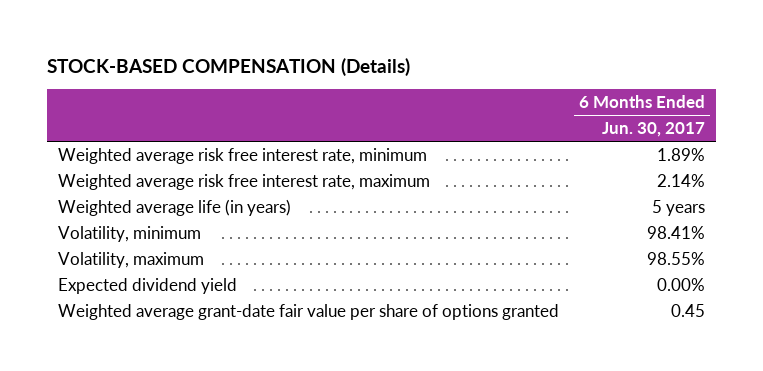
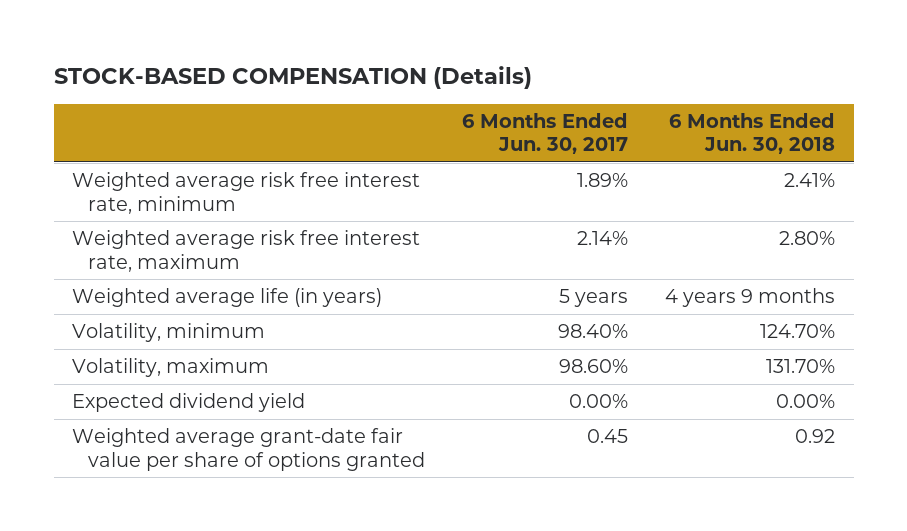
none -> [669,112,836,155] 6 Months Ended Jun. 30, 2018
[647,225,706,239] 98.41% -> [558,324,629,339] 98.40%
[647,251,706,265] 98.55% -> [559,359,629,374] 98.60%

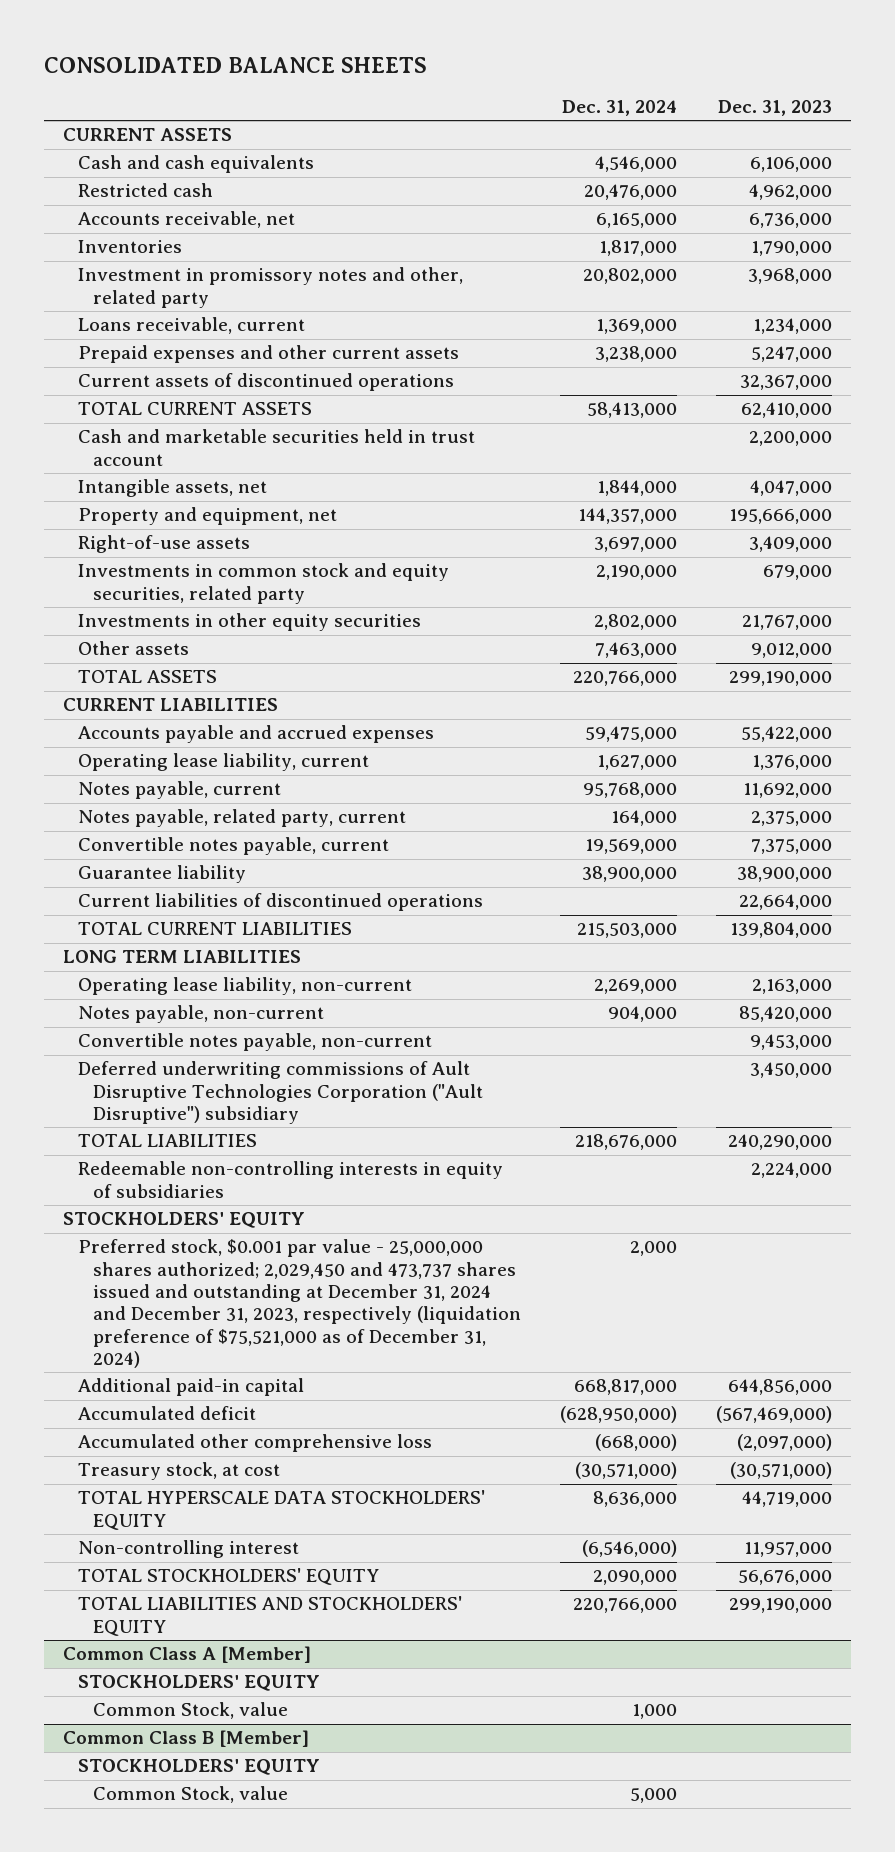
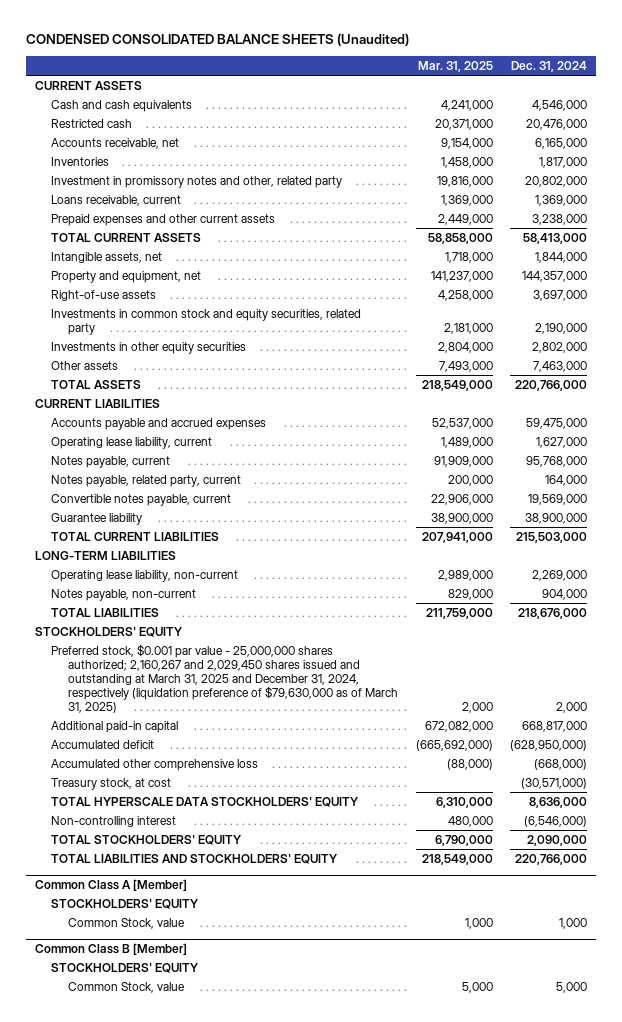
[43,57,427,74] CONSOLIDATED BALANCE SHEETS -> [25,33,409,47] CONDENSED CONSOLIDATED BALANCE SHEETS (Unaudited)
[717,99,832,116] Dec. 31, 2023 -> none
none -> [417,61,493,73] Mar. 31, 2025
[77,373,454,392] Current assets of discontinued operations -> none
[77,429,475,466] Cash and marketable securities held in trust account -> none
[77,893,483,912] Current liabilities of discontinued operations -> none
[63,950,302,964] LONG TERM LIABILITIES -> [34,550,176,560] LONG-TERM LIABILITIES
[77,1033,432,1052] Convertible notes payable, non-current -> none
[77,1061,483,1125] Deferred underwriting commissions of Ault Disruptive Technologies Corporation ("Ault Disruptive") subsidiary -> none
[77,1161,503,1198] Redeemable non-controlling interests in equity of subsidiaries -> none
[77,1239,521,1369] Preferred stock, $0.001 par value - 25,000,000 shares authorized; 2,029,450 and 473,737 shares issued and outstanding at December 31, 2024 and December 31, 2023, respectively (liquidation preference of $75,521,000 as of December 31, 2024) -> [51,643,398,714] Preferred stock, $0.001 par value - 25,000,000 shares authorized; 2,160,267 and 2,029,450 shares issued and outstanding at March 31, 2025 and December 31, 2024, respectively (liquidation preference of $79,630,000 as of March 31, 2025)

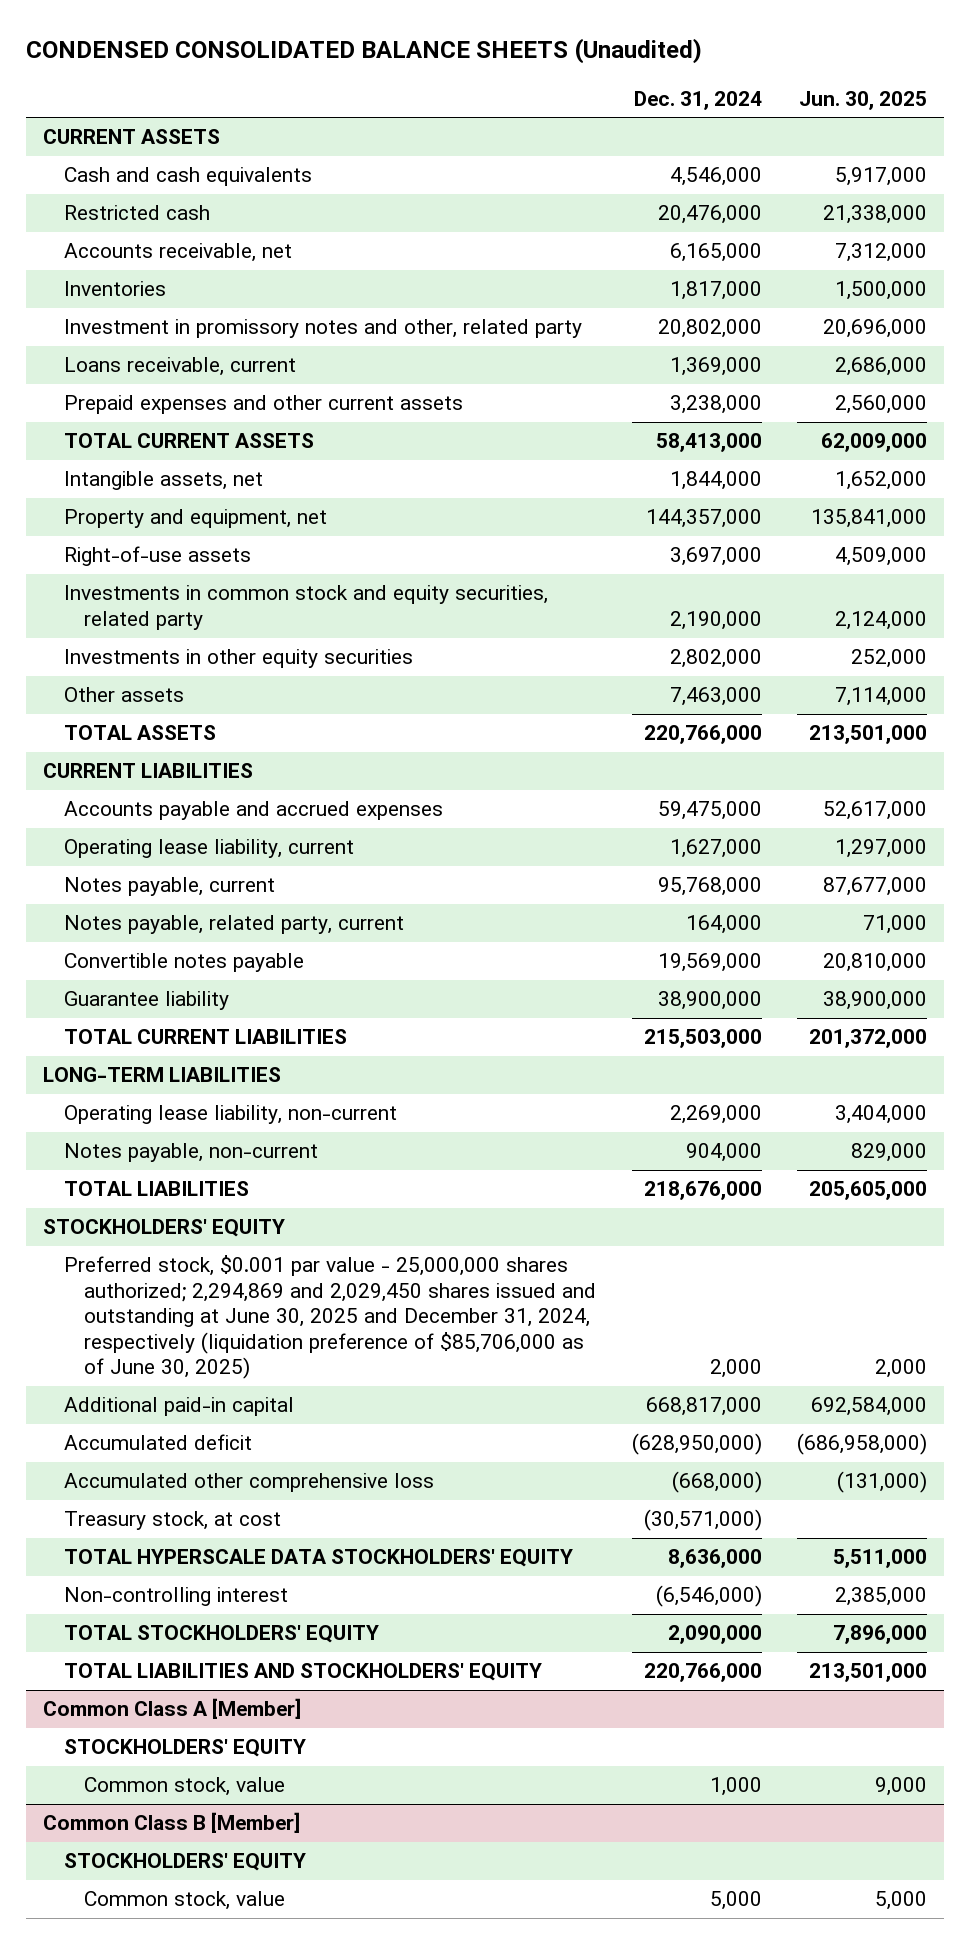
[417,61,493,73] Mar. 31, 2025 -> none
none -> [798,90,927,110] Jun. 30, 2025
[51,493,232,506] Convertible notes payable, current -> [63,953,304,973] Convertible notes payable
[51,643,398,714] Preferred stock, $0.001 par value - 25,000,000 shares authorized; 2,160,267 and 2,029,450 shares issued and outstanding at March 31, 2025 and December 31, 2024, respectively (liquidation preference of $79,630,000 as of March 31, 2025) -> [63,1255,597,1380] Preferred stock, $0.001 par value - 25,000,000 shares authorized; 2,294,869 and 2,029,450 shares issued and outstanding at June 30, 2025 and December 31, 2024, respectively (liquidation preference of $85,706,000 as of June 30, 2025)
[67,917,185,929] Common Stock, value -> [84,1777,286,1797] Common stock, value
[67,981,185,993] Common Stock, value -> [84,1891,286,1911] Common stock, value

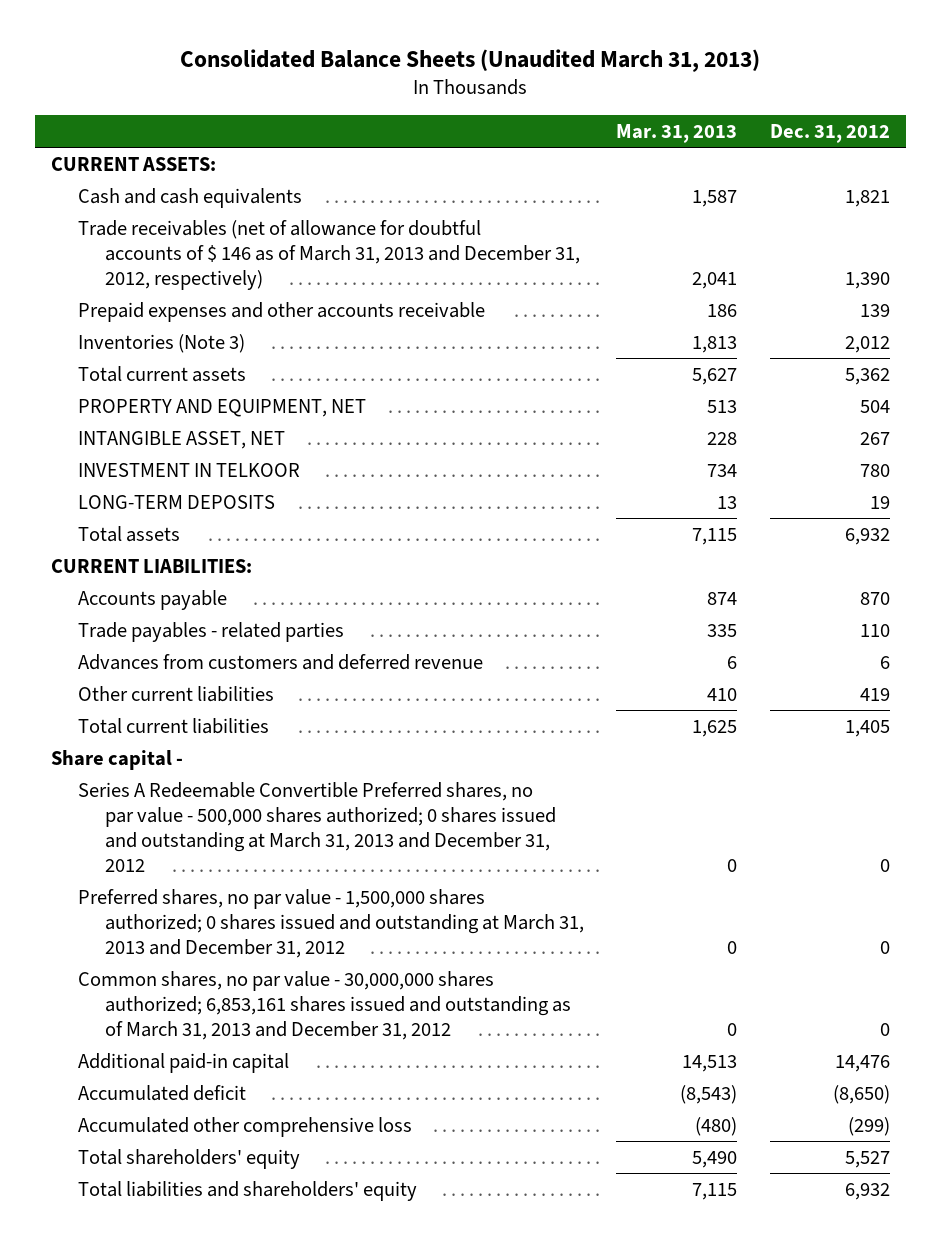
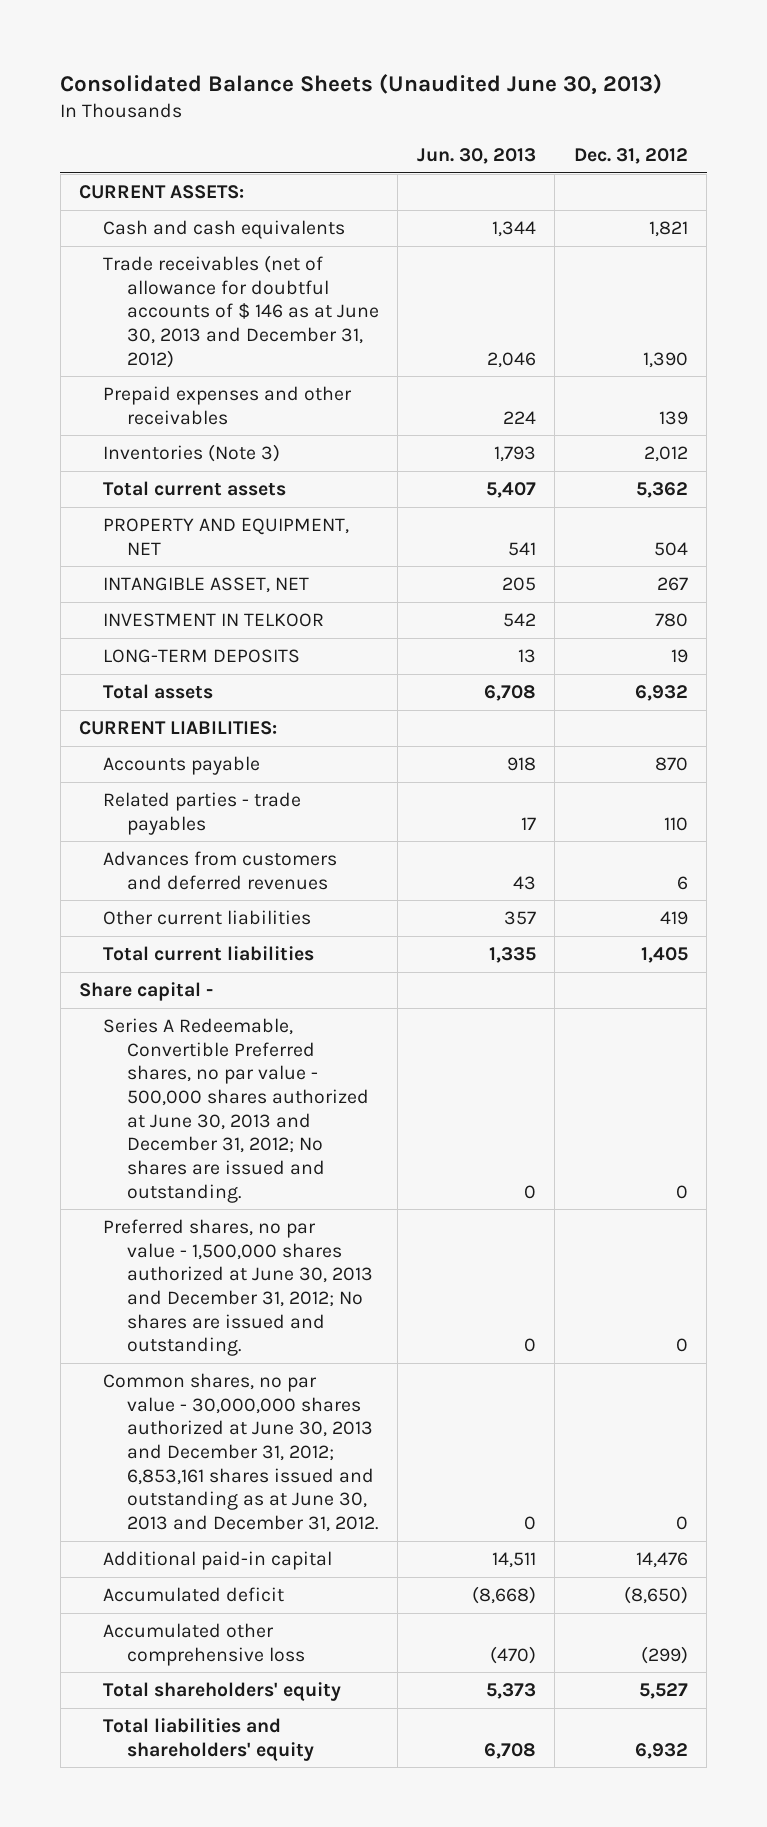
[180,48,761,72] Consolidated Balance Sheets (Unaudited March 31, 2013) -> [60,73,663,95] Consolidated Balance Sheets (Unaudited June 30, 2013)
[616,123,738,143] Mar. 31, 2013 -> none
none -> [416,148,536,165] Jun. 30, 2013
[77,219,580,290] Trade receivables (net of allowance for doubtful accounts of $ 146 as of March 31, 2013 and December 31, 2012, respectively) -> [102,254,379,368] Trade receivables (net of allowance for doubtful accounts of $ 146 as at June 30, 2013 and December 31, 2012)
[77,301,485,322] Prepaid expenses and other accounts receivable -> [102,385,352,425] Prepaid expenses and other receivables
[77,621,344,642] Trade payables - related parties -> [102,791,301,835] Related parties - trade payables
[77,653,483,670] Advances from customers and deferred revenue -> [102,850,337,890] Advances from customers and deferred revenues
[77,781,556,872] Series A Redeemable Convertible Preferred shares, no par value - 500,000 shares authorized; 0 shares issued and outstanding at March 31, 2013 and December 31, 2012 -> [102,1017,369,1203] Series A Redeemable, Convertible Preferred shares, no par value - 500,000 shares authorized at June 30, 2013 and December 31, 2012; No shares are issued and outstanding.
[77,888,584,958] Preferred shares, no par value - 1,500,000 shares authorized; 0 shares issued and outstanding at March 31, 2013 and December 31, 2012 -> [102,1218,373,1357] Preferred shares, no par value - 1,500,000 shares authorized at June 30, 2013 and December 31, 2012; No shares are issued and outstanding.
[77,970,571,1040] Common shares, no par value - 30,000,000 shares authorized; 6,853,161 shares issued and outstanding as of March 31, 2013 and December 31, 2012 -> [102,1372,378,1533] Common shares, no par value - 30,000,000 shares authorized at June 30, 2013 and December 31, 2012; 6,853,161 shares issued and outstanding as at June 30, 2013 and December 31, 2012.

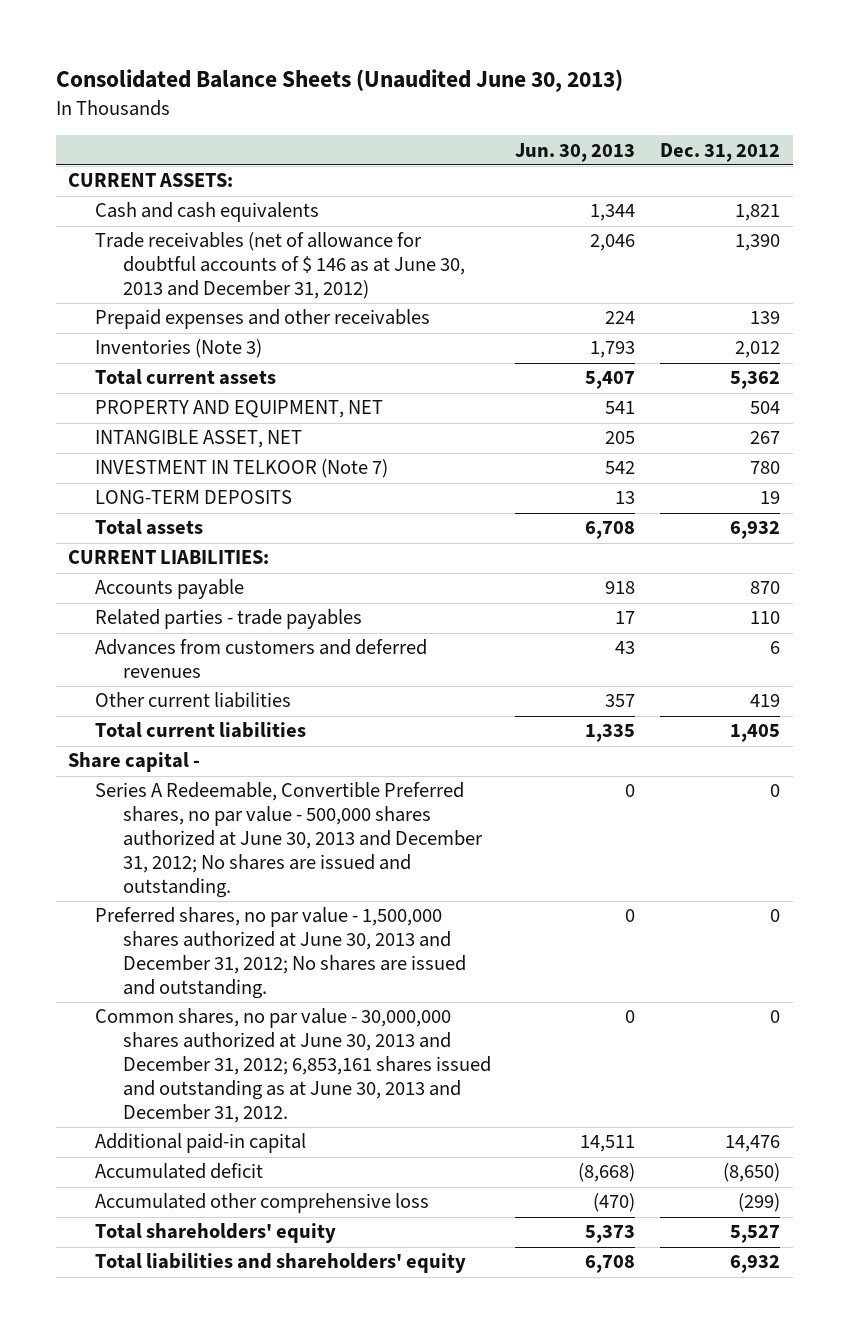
[102,612,324,627] INVESTMENT IN TELKOOR -> [95,459,389,479] INVESTMENT IN TELKOOR (Note 7)

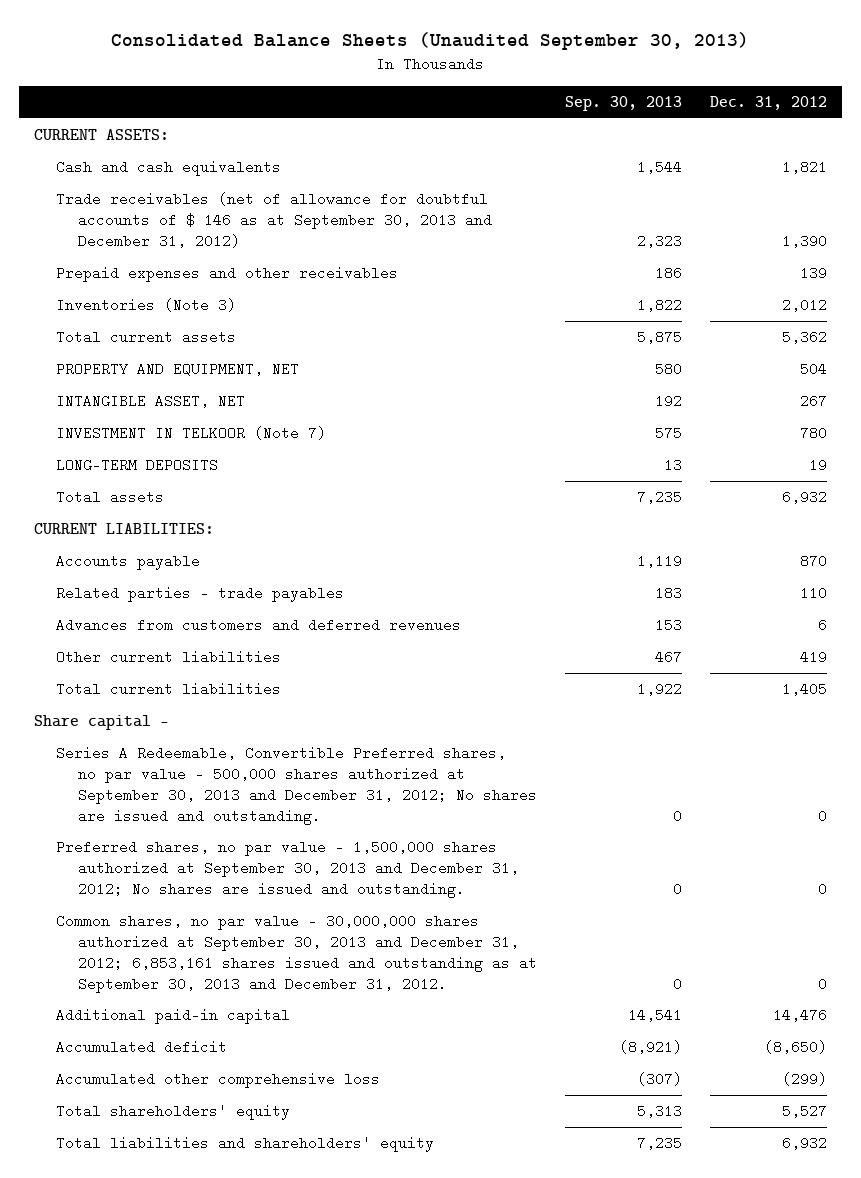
[55,69,623,93] Consolidated Balance Sheets (Unaudited June 30, 2013) -> [111,31,750,50] Consolidated Balance Sheets (Unaudited September 30, 2013)
[515,142,636,162] Jun. 30, 2013 -> none
none -> [564,95,682,111] Sep. 30, 2013
[95,232,465,300] Trade receivables (net of allowance for doubtful accounts of $ 146 as at June 30, 2013 and December 31, 2012) -> [55,192,492,248] Trade receivables (net of allowance for doubtful accounts of $ 146 as at September 30, 2013 and December 31, 2012)
[95,782,483,898] Series A Redeemable, Convertible Preferred shares, no par value - 500,000 shares authorized at June 30, 2013 and December 31, 2012; No shares are issued and outstanding. -> [55,746,537,825] Series A Redeemable, Convertible Preferred shares, no par value - 500,000 shares authorized at September 30, 2013 and December 31, 2012; No shares are issued and outstanding.
[95,907,466,1000] Preferred shares, no par value - 1,500,000 shares authorized at June 30, 2013 and December 31, 2012; No shares are issued and outstanding. -> [55,840,519,898] Preferred shares, no par value - 1,500,000 shares authorized at September 30, 2013 and December 31, 2012; No shares are issued and outstanding.
[95,1008,491,1123] Common shares, no par value - 30,000,000 shares authorized at June 30, 2013 and December 31, 2012; 6,853,161 shares issued and outstanding as at June 30, 2013 and December 31, 2012. -> [55,914,537,993] Common shares, no par value - 30,000,000 shares authorized at September 30, 2013 and December 31, 2012; 6,853,161 shares issued and outstanding as at September 30, 2013 and December 31, 2012.

